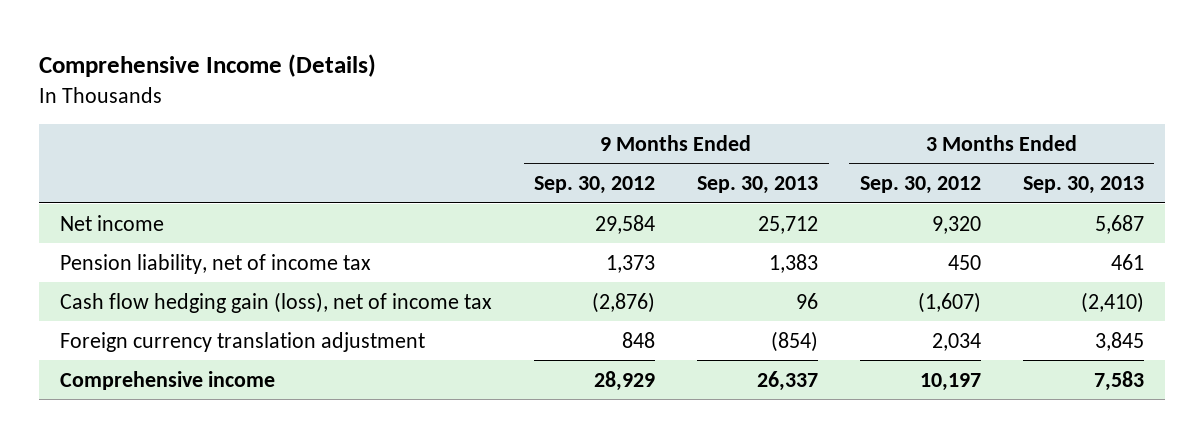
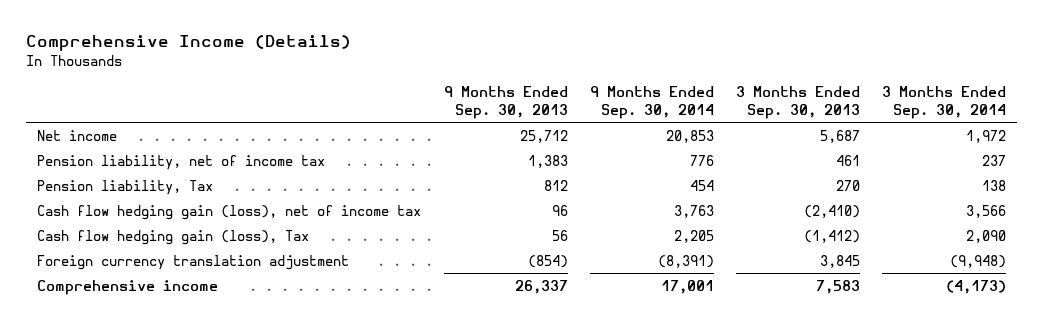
[534,176,656,195] Sep. 30, 2012 -> none
[859,176,981,195] Sep. 30, 2012 -> none
none -> [589,86,714,119] 9 Months Ended Sep. 30, 2014
none -> [882,86,1007,119] 3 Months Ended Sep. 30, 2014
none -> [37,179,214,195] Pension liability, Tax
none -> [37,229,310,245] Cash flow hedging gain (loss), Tax

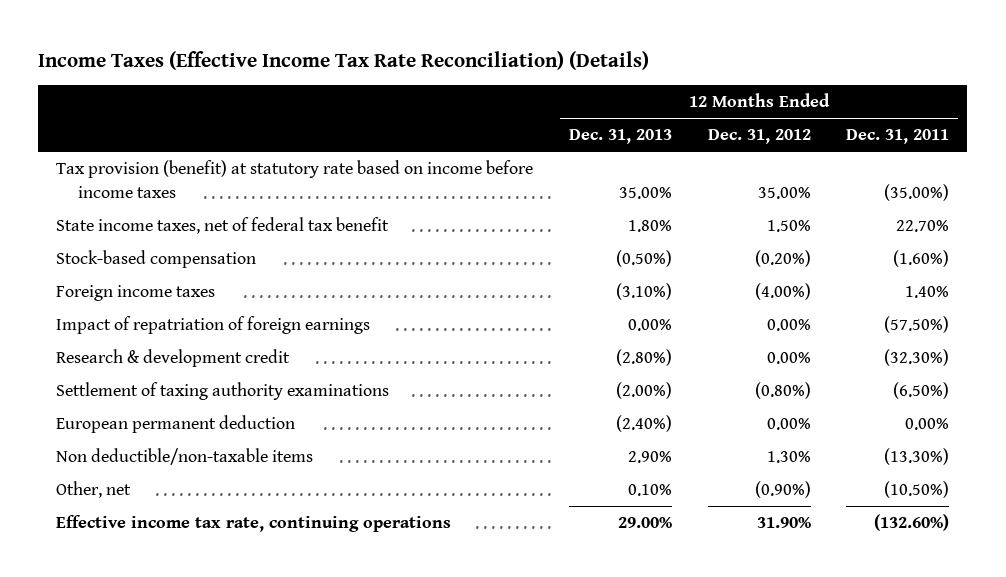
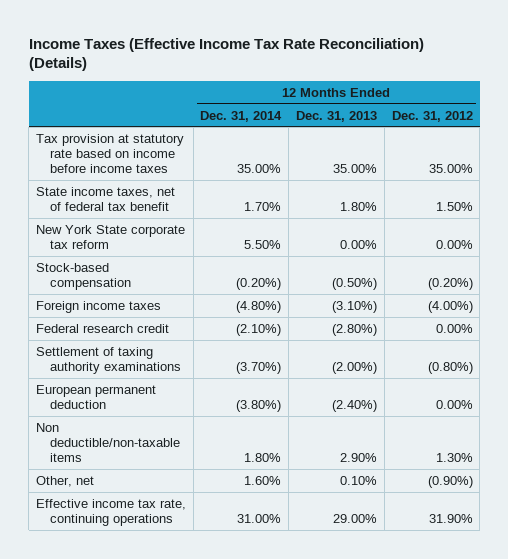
[846,129,950,145] Dec. 31, 2011 -> none
none -> [200,110,283,122] Dec. 31, 2014
[56,160,534,198] Tax provision (benefit) at statutory rate based on income before income taxes -> [35,133,184,174] Tax provision at statutory rate based on income before income taxes
none -> [35,224,185,250] New York State corporate tax reform
[56,316,371,335] Impact of repatriation of foreign earnings -> none
[56,349,291,368] Research & development credit -> [35,323,169,333] Federal research credit

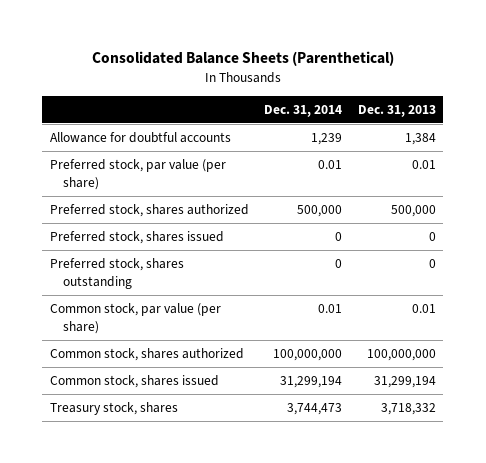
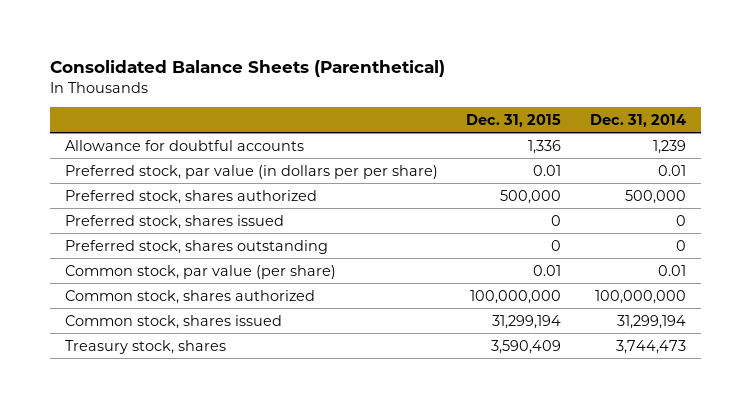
[357,104,436,117] Dec. 31, 2013 -> none
none -> [466,113,562,127] Dec. 31, 2015
[49,159,226,190] Preferred stock, par value (per share) -> [64,164,438,179] Preferred stock, par value (in dollars per per share)

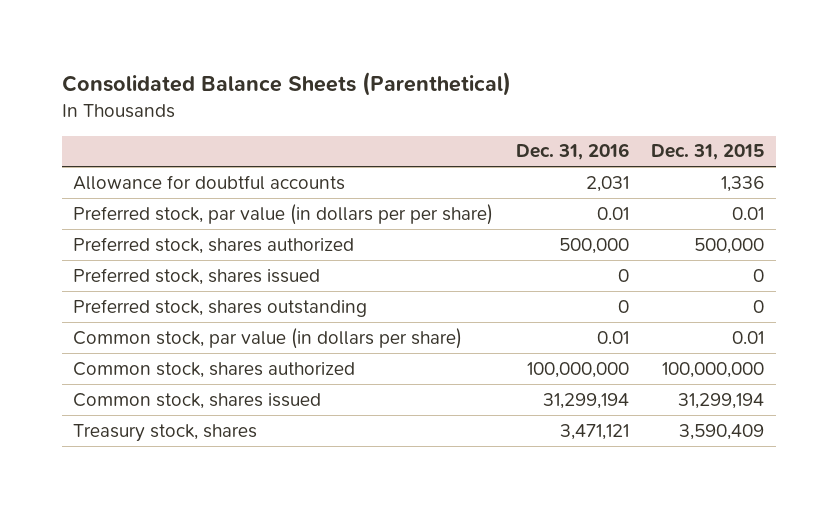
[590,113,687,127] Dec. 31, 2014 -> none
none -> [515,143,629,161] Dec. 31, 2016
[64,264,336,279] Common stock, par value (per share) -> [73,327,463,349] Common stock, par value (in dollars per share)

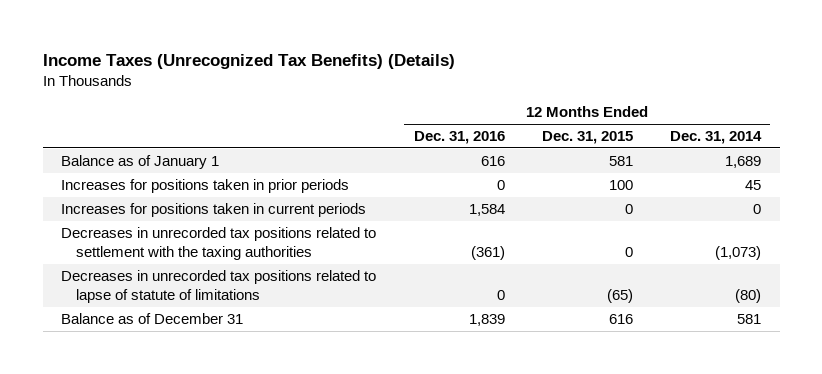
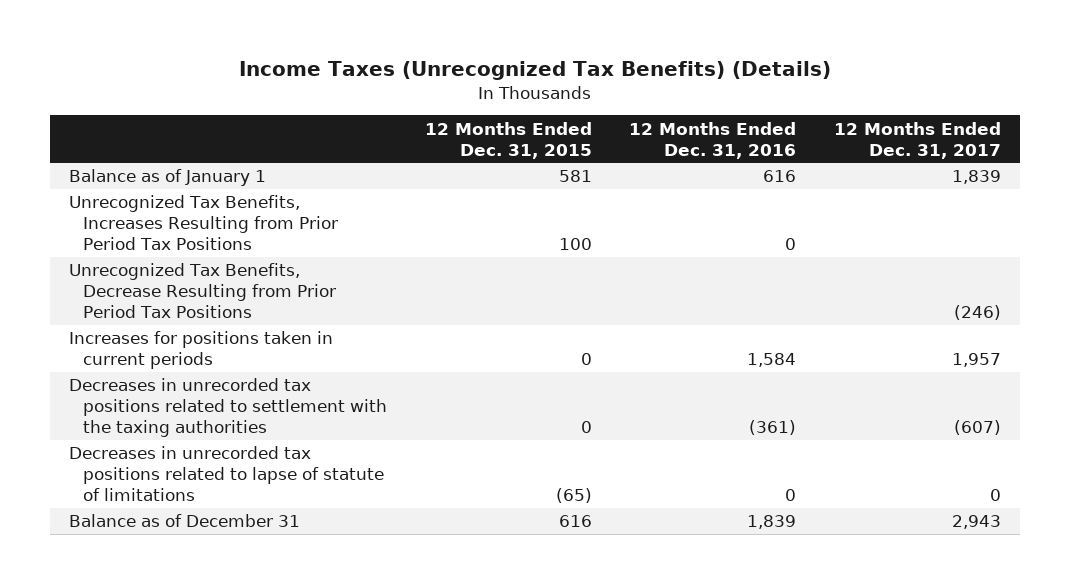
[670,131,763,145] Dec. 31, 2014 -> none
none -> [834,121,1002,159] 12 Months Ended Dec. 31, 2017
[61,178,350,193] Increases for positions taken in prior periods -> [68,195,339,250] Unrecognized Tax Benefits, Increases Resulting from Prior Period Tax Positions
none -> [68,263,337,318] Unrecognized Tax Benefits, Decrease Resulting from Prior Period Tax Positions

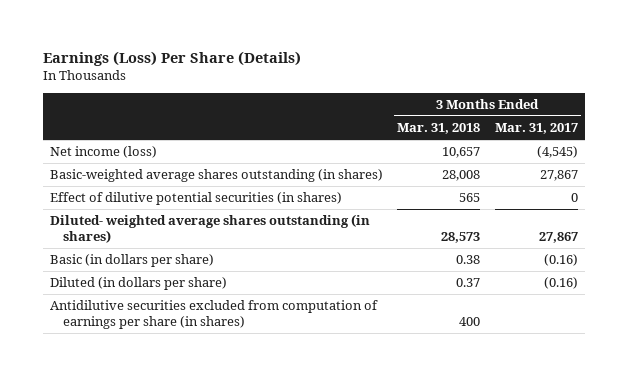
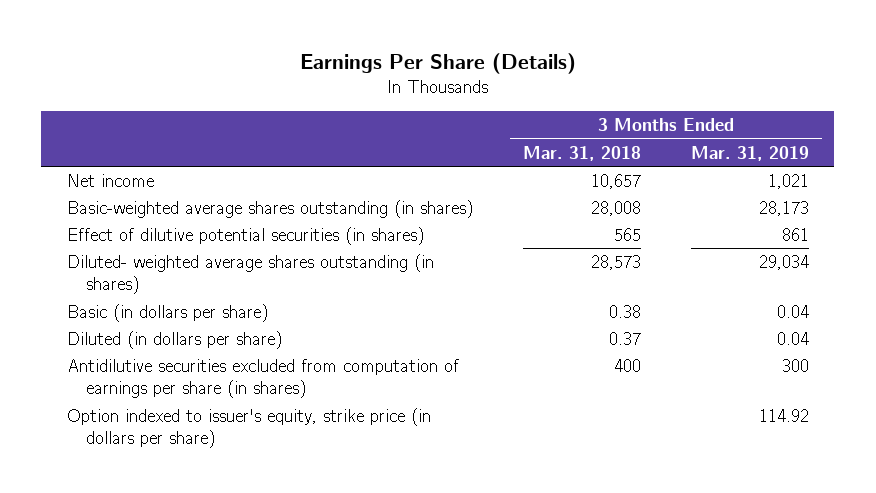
[42,50,301,66] Earnings (Loss) Per Share (Details) -> [299,53,576,75] Earnings Per Share (Details)
[494,123,578,135] Mar. 31, 2017 -> none
none -> [691,145,810,161] Mar. 31, 2019
[49,146,157,159] Net income (loss) -> [66,173,154,187] Net income
none -> [66,407,431,449] Option indexed to issuer's equity, strike price (in dollars per share)

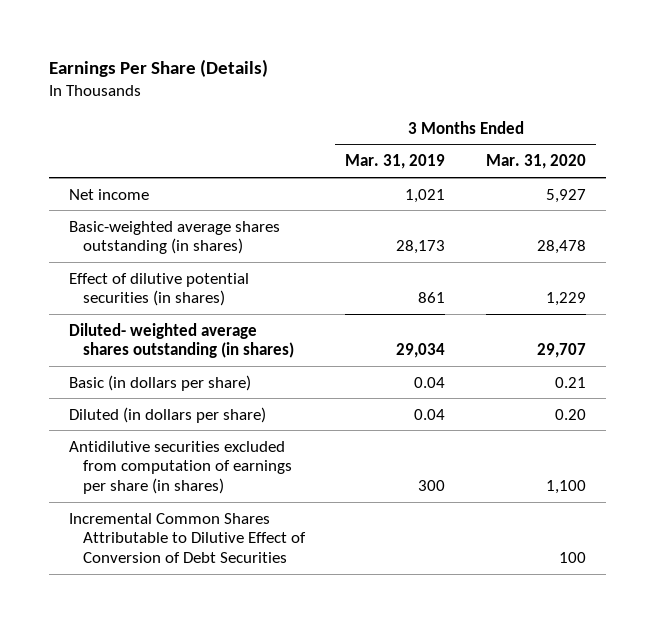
[522,145,641,161] Mar. 31, 2018 -> none
none -> [485,154,586,170] Mar. 31, 2020
[66,407,431,449] Option indexed to issuer's equity, strike price (in dollars per share) -> none
none -> [69,512,306,563] Incremental Common Shares Attributable to Dilutive Effect of Conversion of Debt Securities

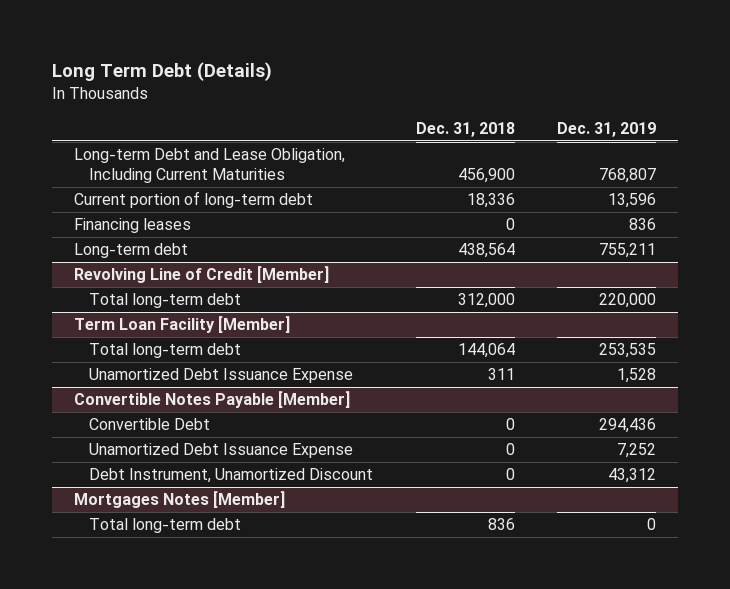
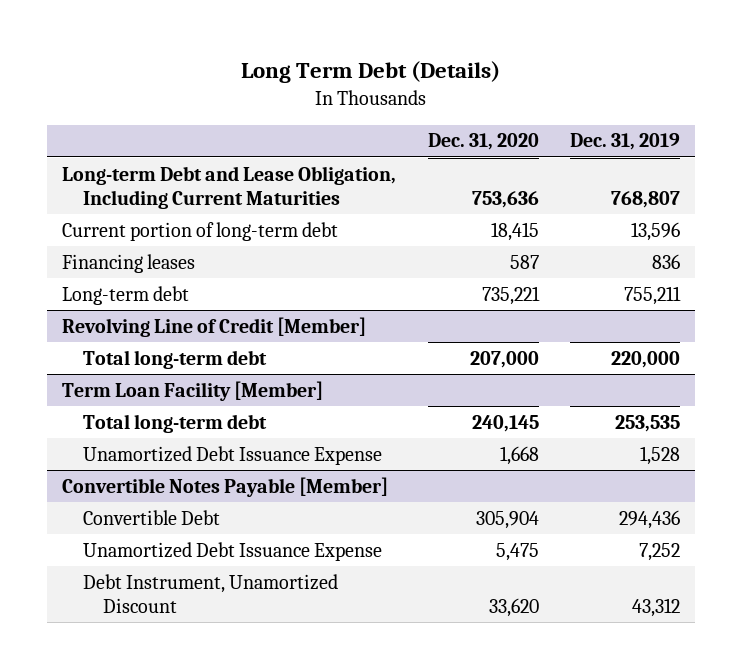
[415,121,515,137] Dec. 31, 2018 -> none
none -> [427,133,539,151] Dec. 31, 2020
[73,491,285,509] Mortgages Notes [Member] -> none
[88,518,241,534] Total long-term debt -> none

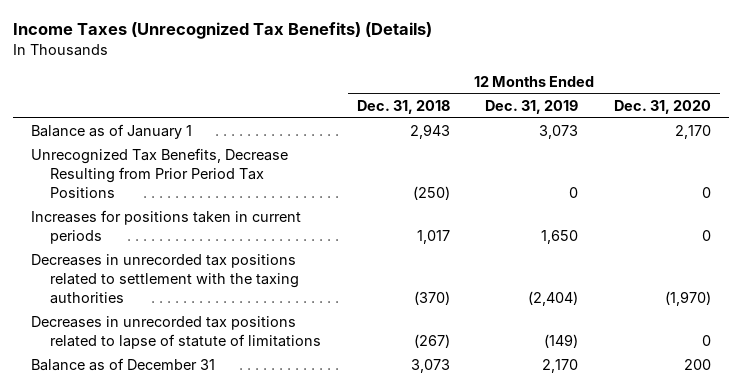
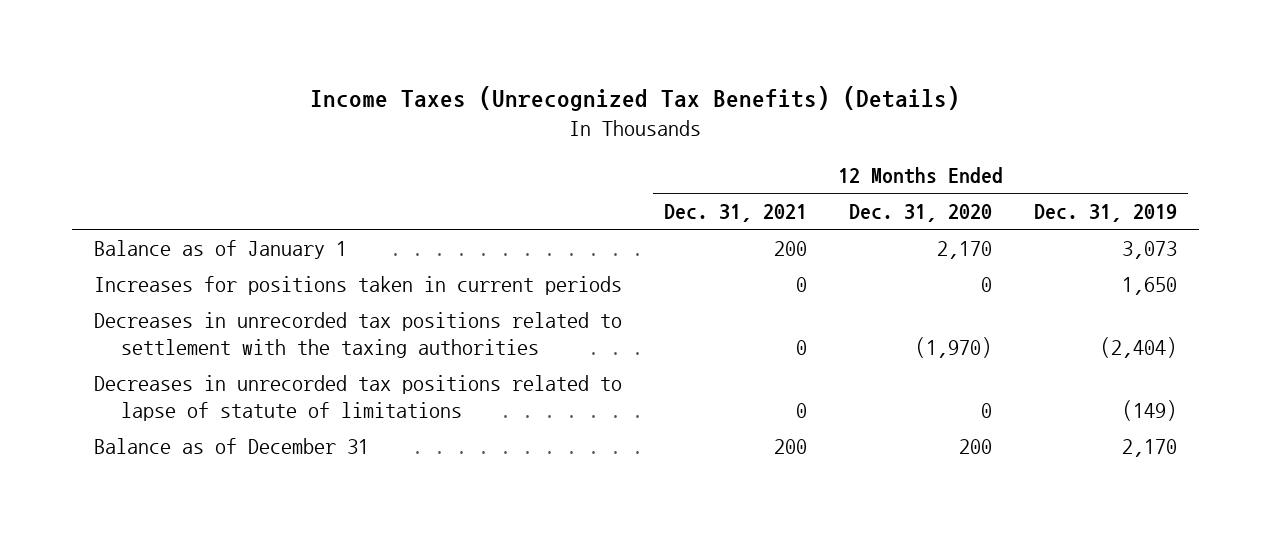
[356,99,450,114] Dec. 31, 2018 -> none
none -> [663,204,807,223] Dec. 31, 2021
[30,148,288,198] Unrecognized Tax Benefits, Decrease Resulting from Prior Period Tax Positions -> none

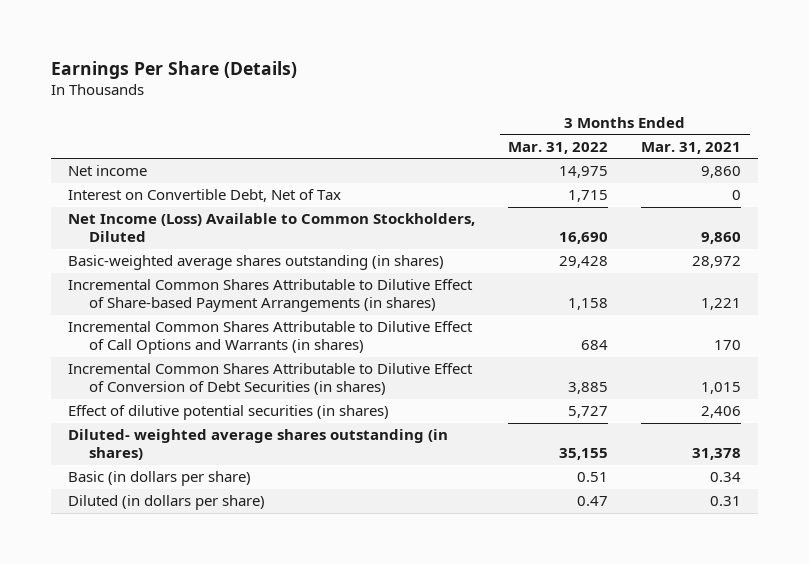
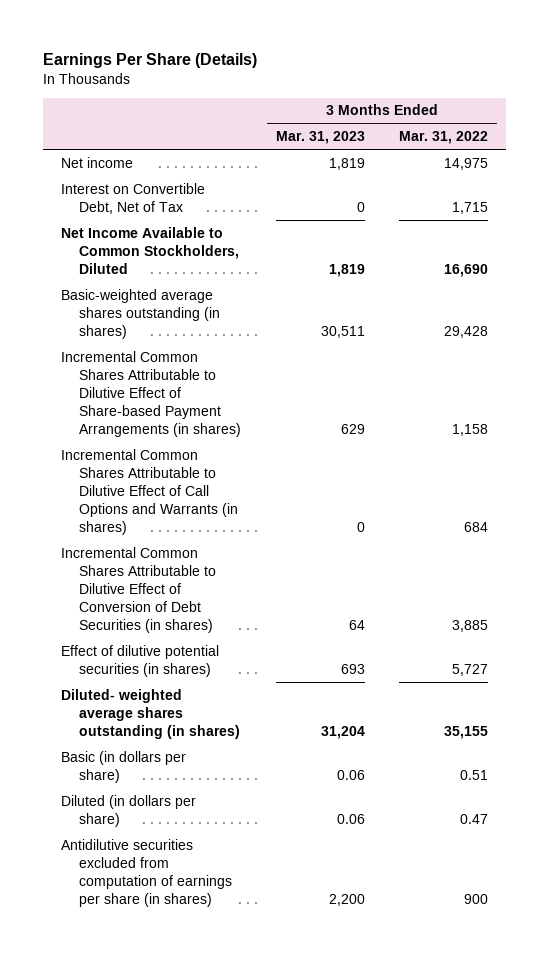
[641,141,742,154] Mar. 31, 2021 -> none
none -> [275,131,365,145] Mar. 31, 2023
[67,213,475,243] Net Income (Loss) Available to Common Stockholders, Diluted -> [60,226,239,274] Net Income Available to Common Stockholders, Diluted
none -> [60,838,232,907] Antidilutive securities excluded from computation of earnings per share (in shares)

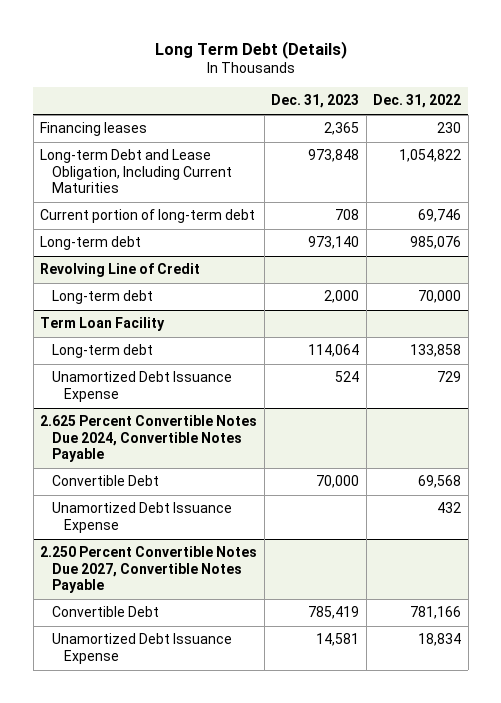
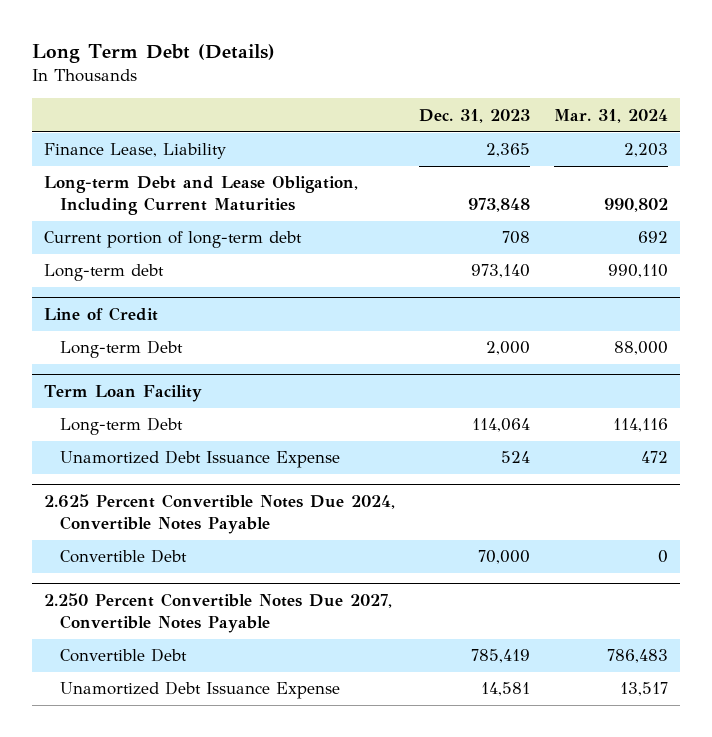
[373,94,462,109] Dec. 31, 2022 -> none
none -> [553,108,668,123] Mar. 31, 2024
[40,122,148,137] Financing leases -> [43,143,226,160] Finance Lease, Liability
[40,263,201,278] Revolving Line of Credit -> [43,307,158,322] Line of Credit
[52,290,154,305] Long-term debt -> [60,340,184,359] Long-term Debt
[52,344,154,359] Long-term debt -> [60,417,184,436] Long-term Debt
[52,502,233,533] Unamortized Debt Issuance Expense -> none

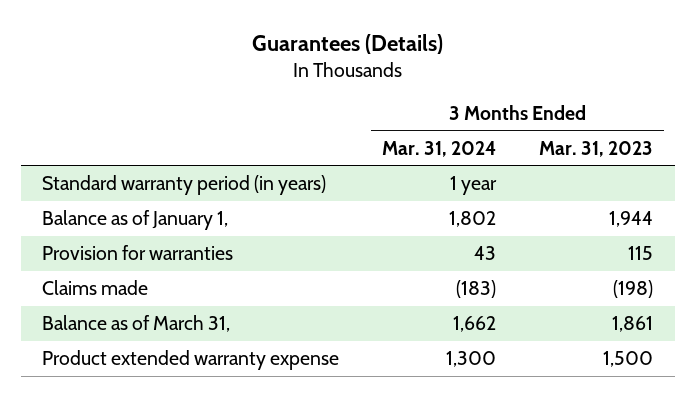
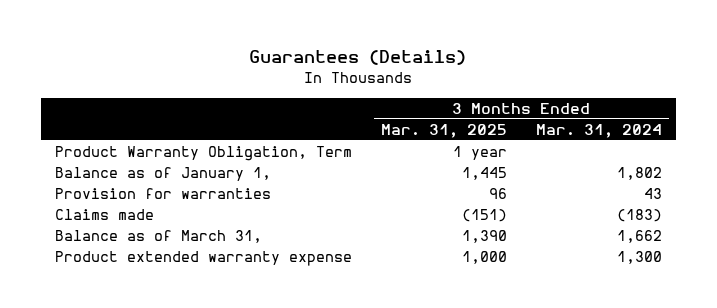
[539,140,654,157] Mar. 31, 2023 -> none
none -> [380,123,507,138] Mar. 31, 2025
[42,175,327,196] Standard warranty period (in years) -> none
none -> [55,146,353,162] Product Warranty Obligation, Term

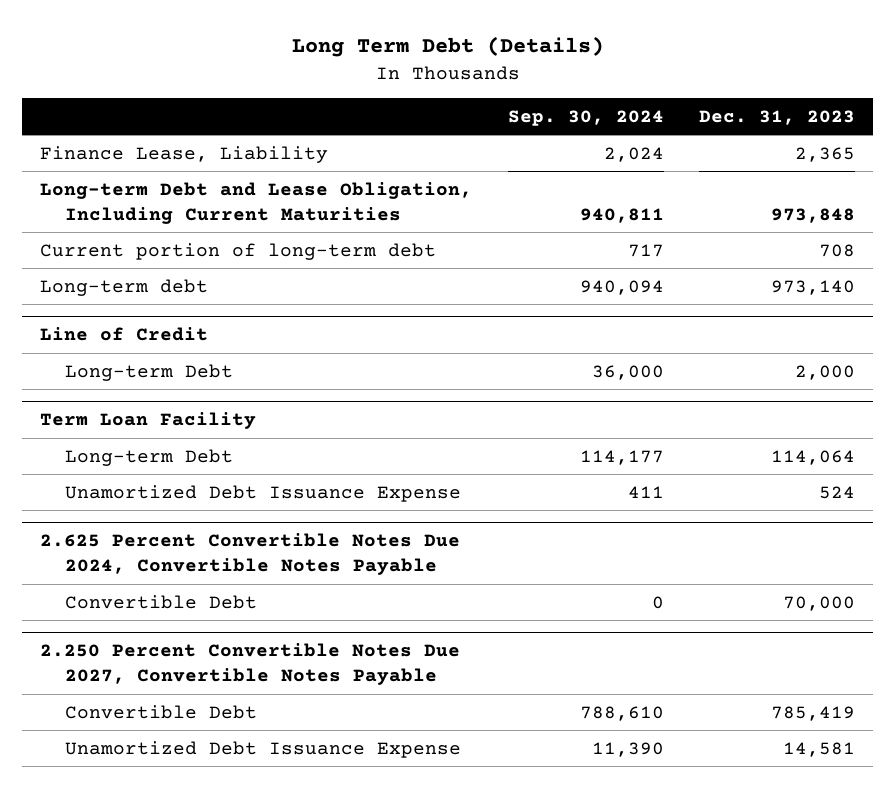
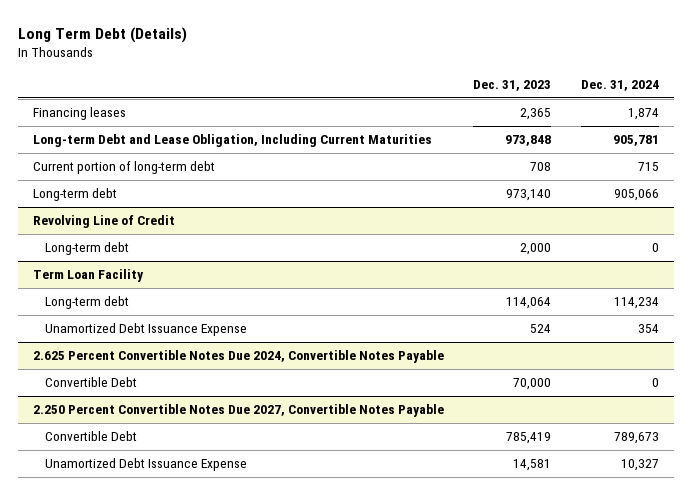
[507,109,664,126] Sep. 30, 2024 -> none
none -> [580,79,659,91] Dec. 31, 2024
[40,145,329,163] Finance Lease, Liability -> [32,107,126,121] Financing leases
[40,327,209,342] Line of Credit -> [32,215,175,229] Revolving Line of Credit
[65,363,234,381] Long-term Debt -> [45,242,130,256] Long-term debt
[65,448,234,466] Long-term Debt -> [45,296,130,310] Long-term debt

